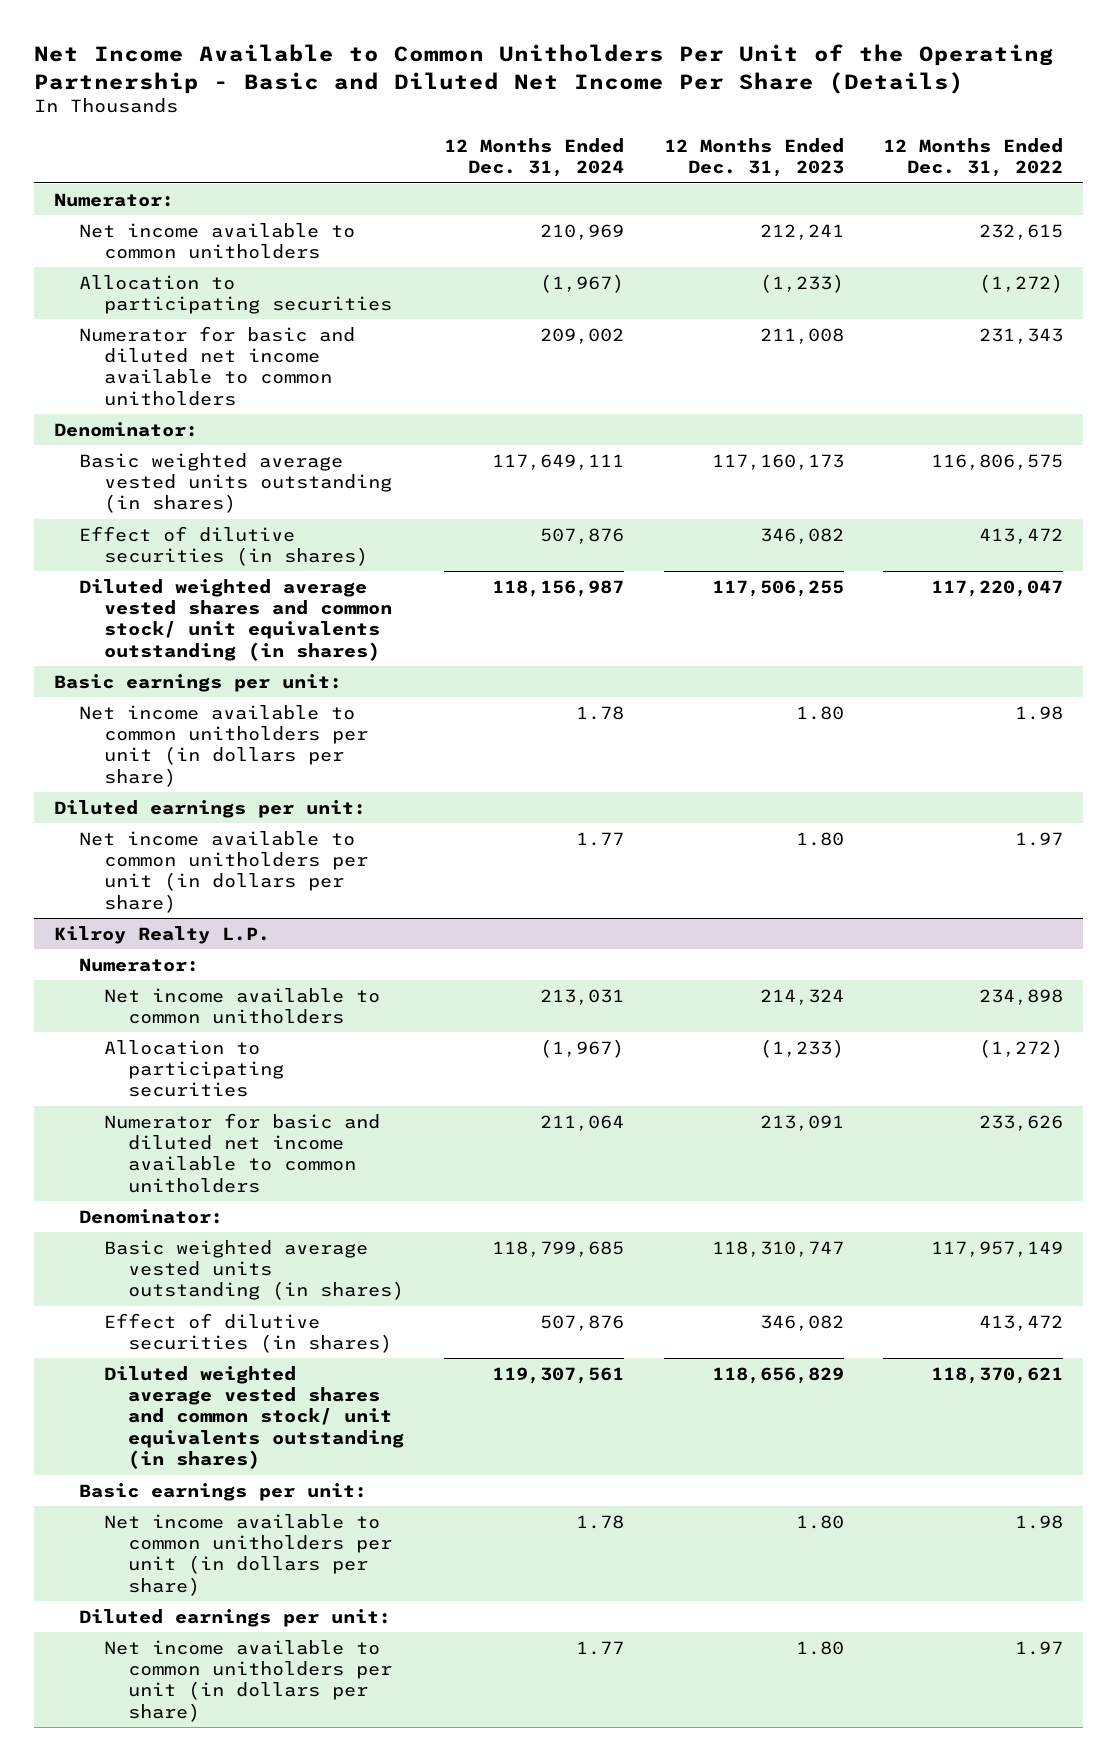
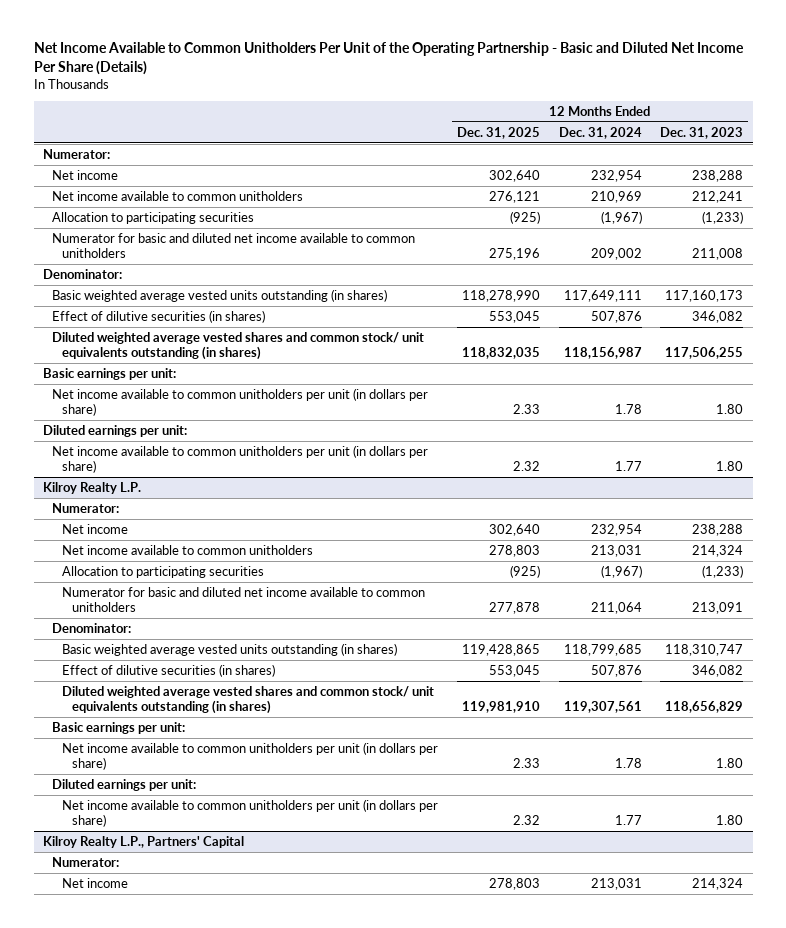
[883,137,1064,178] 12 Months Ended Dec. 31, 2022 -> none
none -> [456,126,540,139] Dec. 31, 2025
none -> [52,169,119,180] Net income
none -> [61,523,128,534] Net income
none -> [42,835,244,848] Kilroy Realty L.P., Partners' Capital
none -> [52,856,120,867] Numerator:
none -> [61,877,128,888] Net income

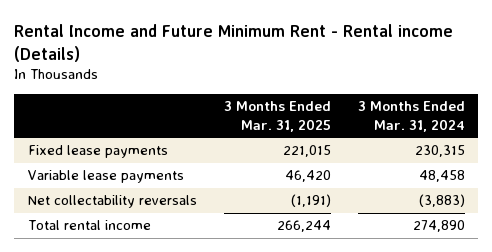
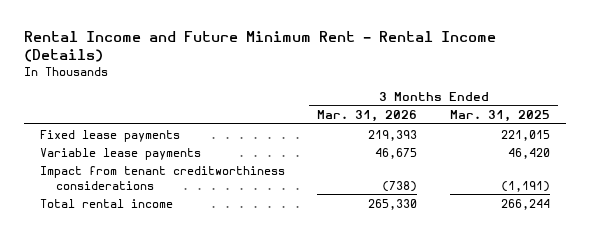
[14,23,454,62] Rental Income and Future Minimum Rent - Rental income (Details) -> [23,30,496,63] Rental Income and Future Minimum Rent - Rental Income (Details)
[357,101,465,132] 3 Months Ended Mar. 31, 2024 -> none
none -> [317,110,418,123] Mar. 31, 2026
[27,195,197,209] Net collectability reversals -> [39,165,285,190] Impact from tenant creditworthiness considerations

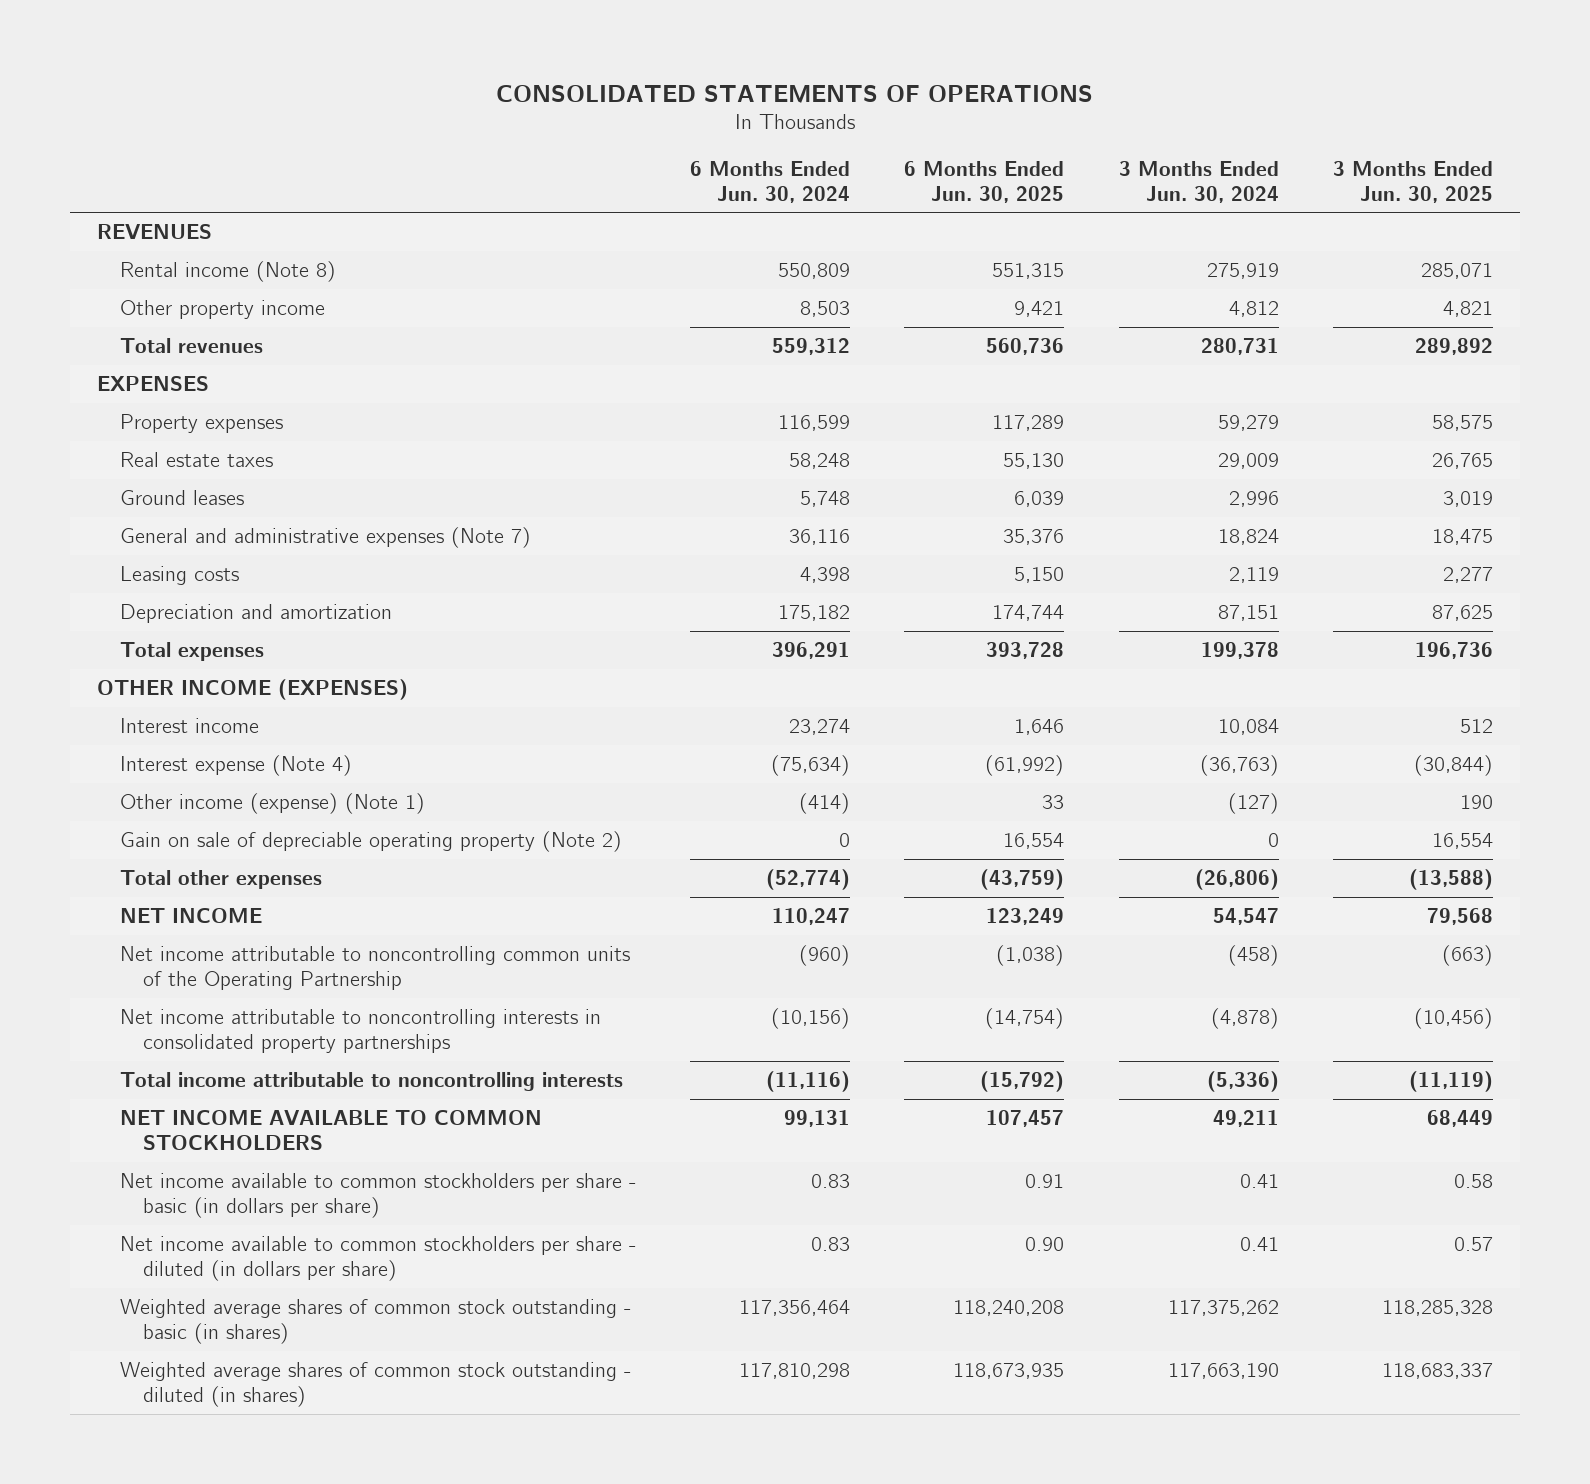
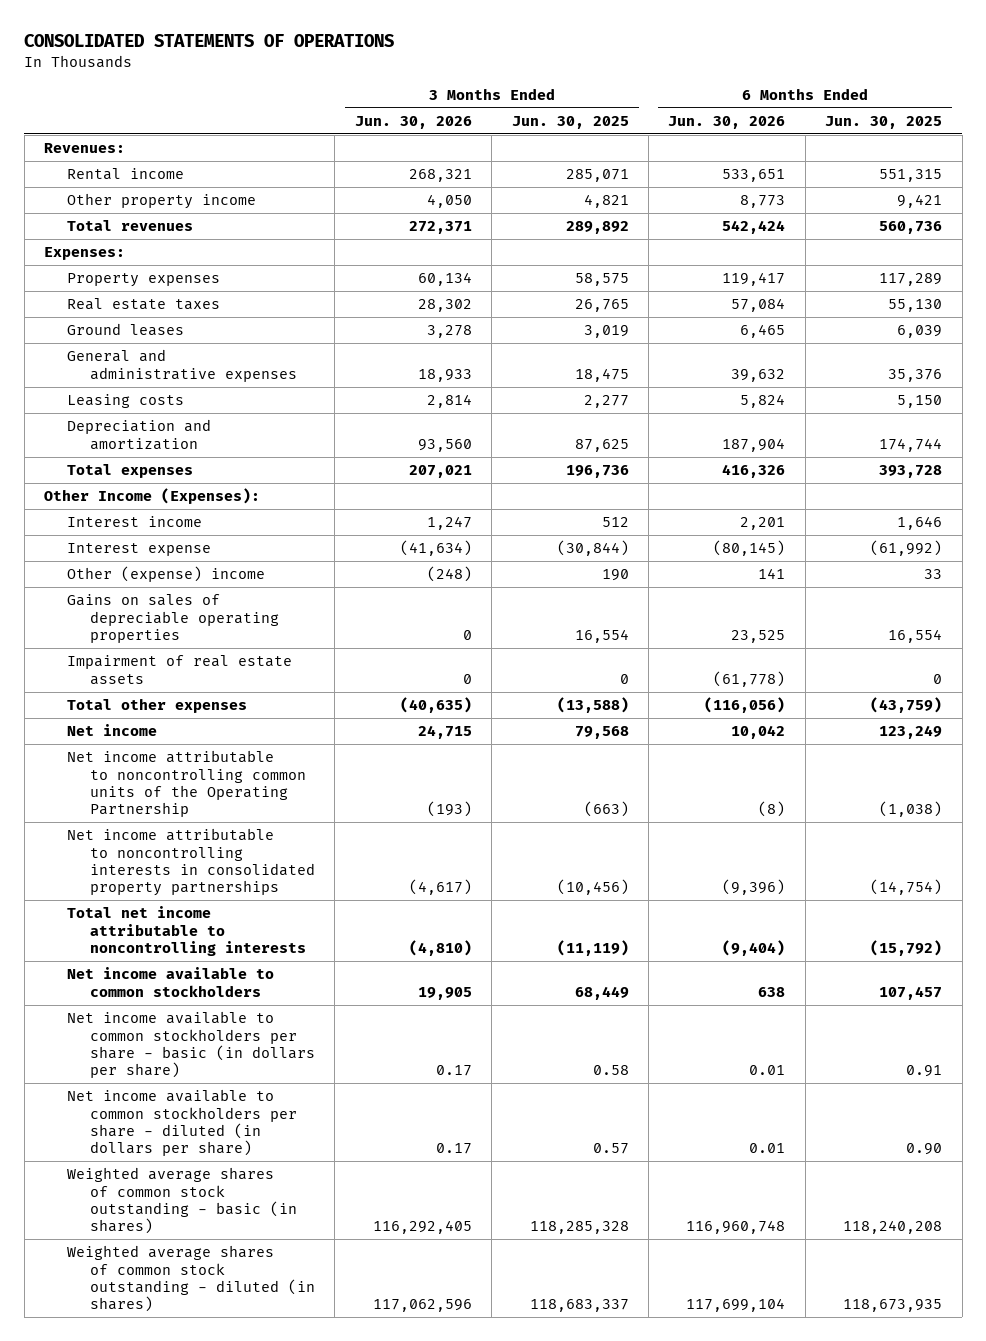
[690,161,851,203] 6 Months Ended Jun. 30, 2024 -> none
[1118,161,1279,203] 3 Months Ended Jun. 30, 2024 -> none
none -> [354,115,472,129] Jun. 30, 2026
none -> [668,115,786,129] Jun. 30, 2026
[96,224,212,240] REVENUES -> [44,143,126,154] Revenues:
[120,261,337,283] Rental income (Note 8) -> [67,168,185,181] Rental income
[96,376,209,392] EXPENSES -> [44,247,126,261] Expenses:
[120,527,532,549] General and administrative expenses (Note 7) -> [67,349,297,382] General and administrative expenses
[96,679,408,701] OTHER INCOME (EXPENSES) -> [44,488,261,505] Other Income (Expenses):
[120,755,353,777] Interest expense (Note 4) -> [67,543,212,557] Interest expense
[120,793,426,815] Other income (expense) (Note 1) -> [67,566,266,583] Other (expense) income
[120,831,623,853] Gain on sale of depreciable operating property (Note 2) -> [67,594,279,643] Gains on sales of depreciable operating properties
none -> [67,655,293,685] Impairment of real estate assets
[120,908,263,924] NET INCOME -> [67,724,158,737] Net income
[120,1072,624,1092] Total income attributable to noncontrolling interests -> [67,906,306,956] Total net income attributable to noncontrolling interests
[120,1110,543,1150] NET INCOME AVAILABLE TO COMMON STOCKHOLDERS -> [67,967,275,997] Net income available to common stockholders

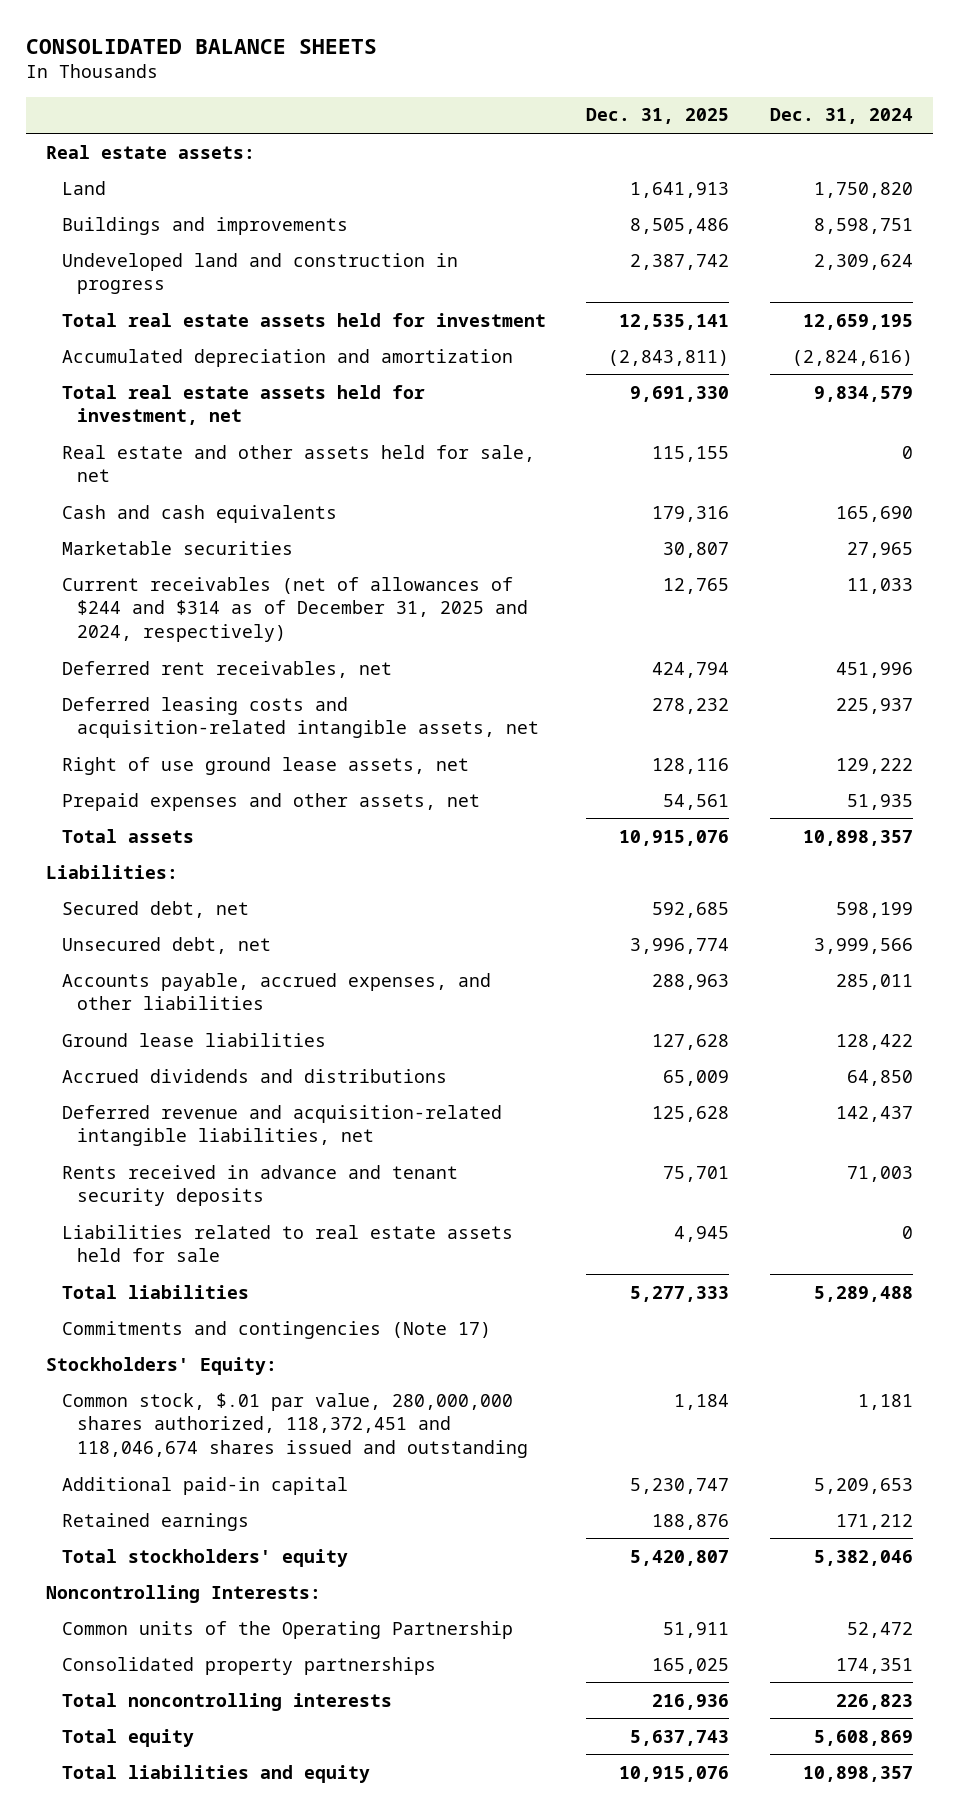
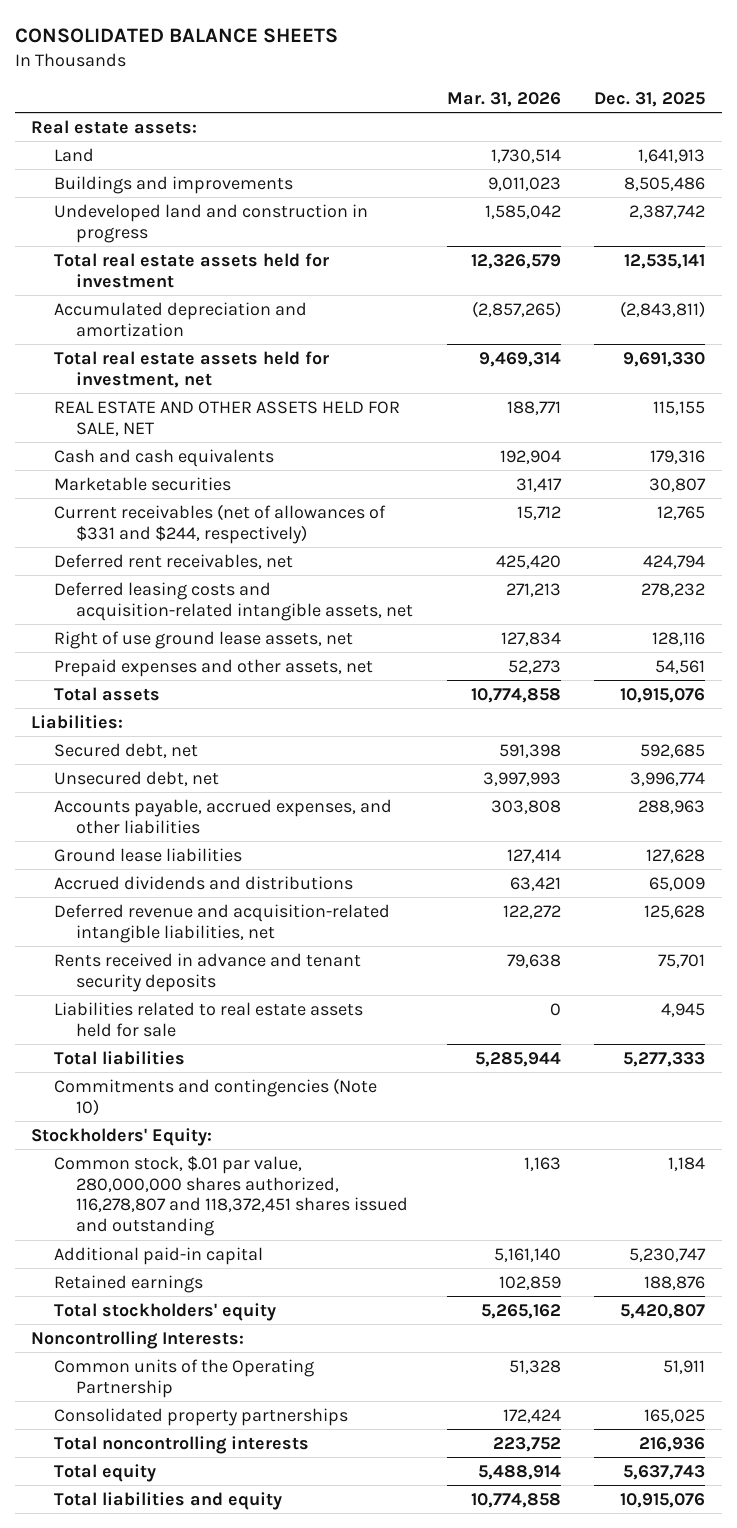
[769,108,913,125] Dec. 31, 2024 -> none
none -> [446,91,561,107] Mar. 31, 2026
[61,444,535,483] Real estate and other assets held for sale, net -> [53,400,400,436] REAL ESTATE AND OTHER ASSETS HELD FOR SALE, NET
[61,576,529,642] Current receivables (net of allowances of $244 and $314 as of December 31, 2025 and 2024, respectively) -> [53,503,386,544] Current receivables (net of allowances of $331 and $244, respectively)
[61,1320,491,1339] Commitments and contingencies (Note 17) -> [53,1077,377,1116] Commitments and contingencies (Note 10)
[61,1392,529,1458] Common stock, $.01 par value, 280,000,000 shares authorized, 118,372,451 and 118,046,674 shares issued and outstanding -> [53,1155,409,1237] Common stock, $.01 par value, 280,000,000 shares authorized, 116,278,807 and 118,372,451 shares issued and outstanding

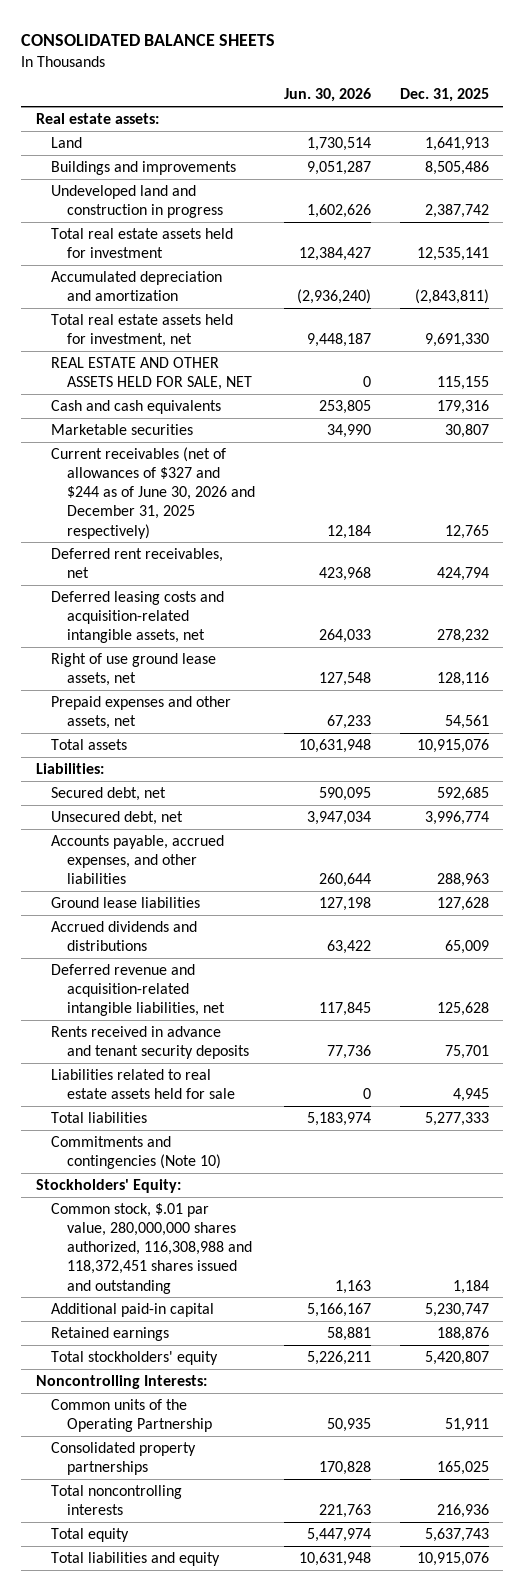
[446,91,561,107] Mar. 31, 2026 -> none
none -> [283,88,371,103] Jun. 30, 2026
[53,503,386,544] Current receivables (net of allowances of $331 and $244, respectively) -> [51,446,256,539] Current receivables (net of allowances of $327 and $244 as of June 30, 2026 and December 31, 2025 respectively)
[53,1155,409,1237] Common stock, $.01 par value, 280,000,000 shares authorized, 116,278,807 and 118,372,451 shares issued and outstanding -> [51,1202,253,1294] Common stock, $.01 par value, 280,000,000 shares authorized, 116,308,988 and 118,372,451 shares issued and outstanding

